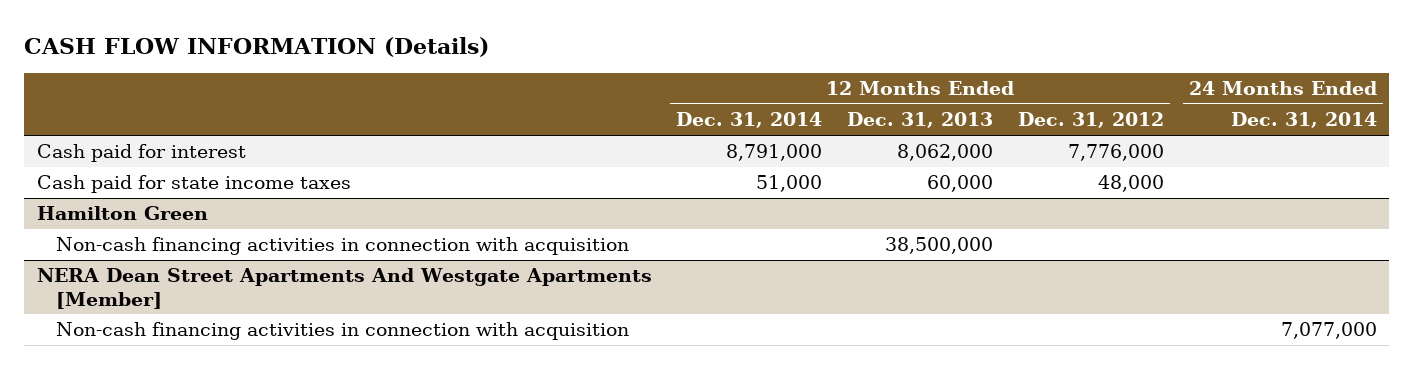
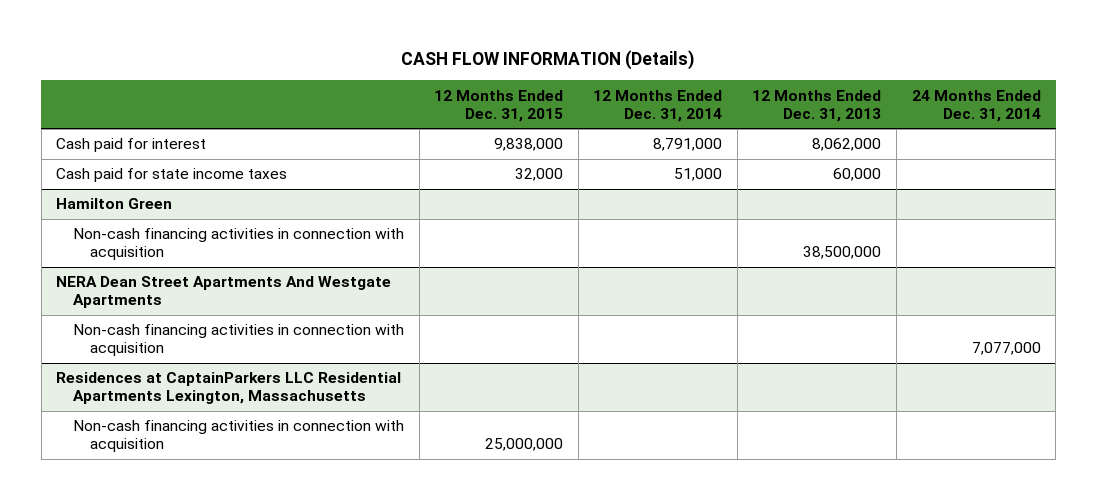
[1017,112,1164,129] Dec. 31, 2012 -> none
none -> [434,89,564,122] 12 Months Ended Dec. 31, 2015
[36,268,652,309] NERA Dean Street Apartments And Westgate Apartments [Member] -> [56,276,392,309] NERA Dean Street Apartments And Westgate Apartments
none -> [56,372,402,405] Residences at CaptainParkers LLC Residential Apartments Lexington, Massachusetts
none -> [73,420,405,453] Non-cash financing activities in connection with acquisition

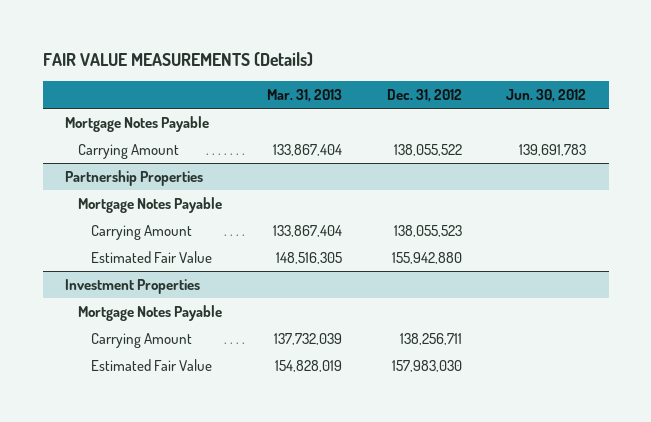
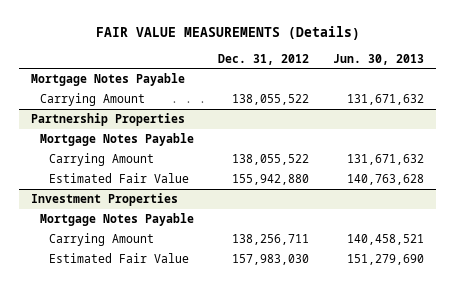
[266,89,342,103] Mar. 31, 2013 -> none
[506,89,587,103] Jun. 30, 2012 -> none
none -> [332,53,424,65] Jun. 30, 2013
[393,225,462,238] 138,055,523 -> [231,153,309,165] 138,055,522

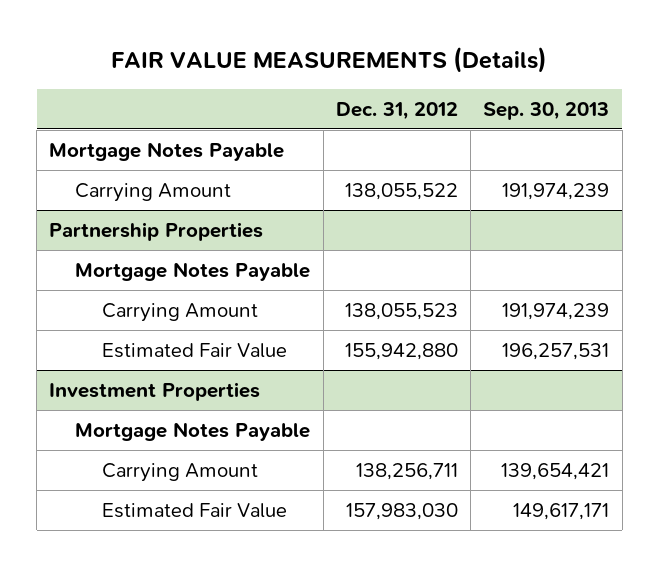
[332,53,424,65] Jun. 30, 2013 -> none
none -> [483,101,610,120] Sep. 30, 2013
[231,153,309,165] 138,055,522 -> [344,302,458,320] 138,055,523

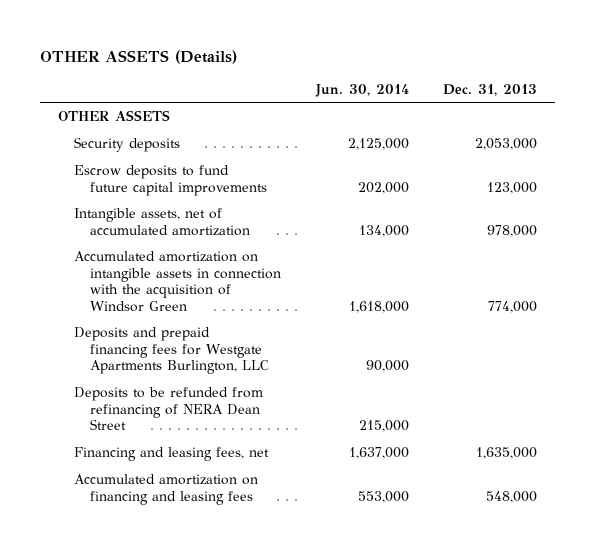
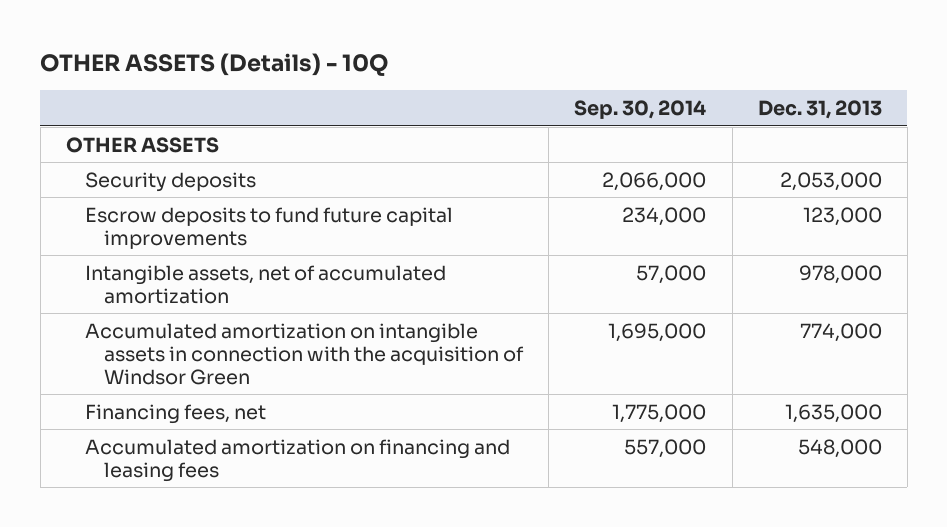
[40,49,238,64] OTHER ASSETS (Details) -> [40,52,389,76] OTHER ASSETS (Details) - 10Q
[314,83,409,97] Jun. 30, 2014 -> none
none -> [574,100,707,120] Sep. 30, 2014
[73,327,269,375] Deposits and prepaid financing fees for Westgate Apartments Burlington, LLC -> none
[73,387,263,431] Deposits to be refunded from refinancing of NERA Dean Street -> none
[73,447,269,462] Financing and leasing fees, net -> [85,403,267,424] Financing fees, net

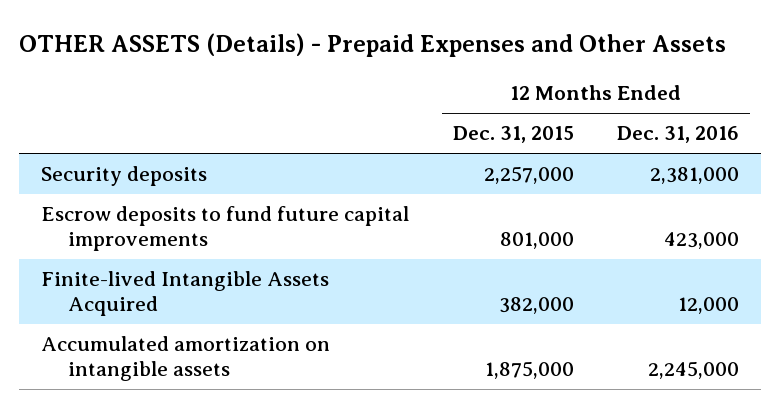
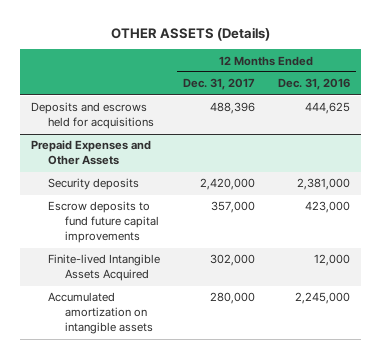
[19,33,727,58] OTHER ASSETS (Details) - Prepaid Expenses and Other Assets -> [110,26,270,41] OTHER ASSETS (Details)
[452,126,574,144] Dec. 31, 2015 -> none
none -> [182,78,255,91] Dec. 31, 2017
none -> [31,102,155,130] Deposits and escrows held for acquisitions
none -> [31,140,152,166] Prepaid Expenses and Other Assets

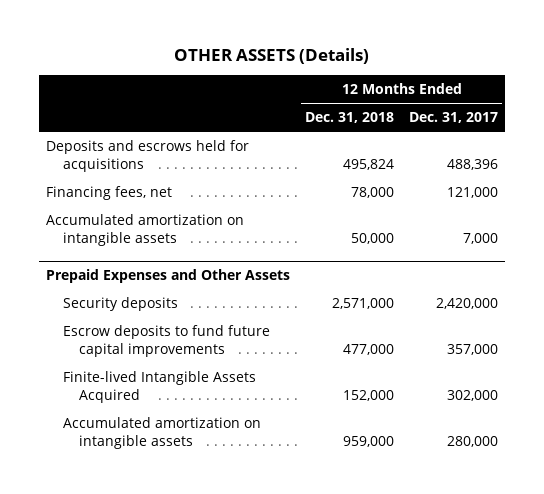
[277,78,350,91] Dec. 31, 2016 -> none
none -> [305,112,395,124] Dec. 31, 2018
none -> [46,186,173,201] Financing fees, net
none -> [46,214,245,247] Accumulated amortization on intangible assets

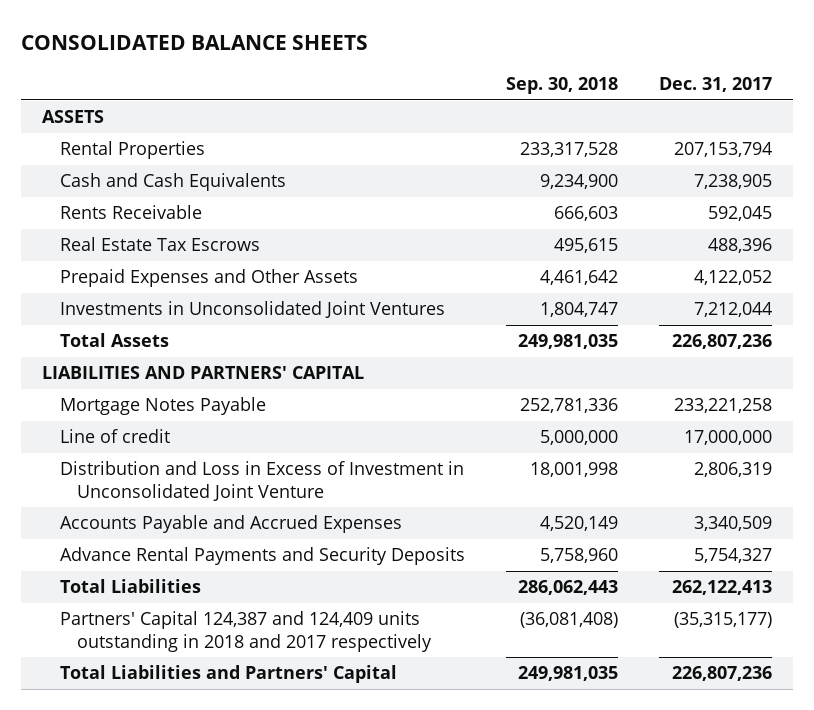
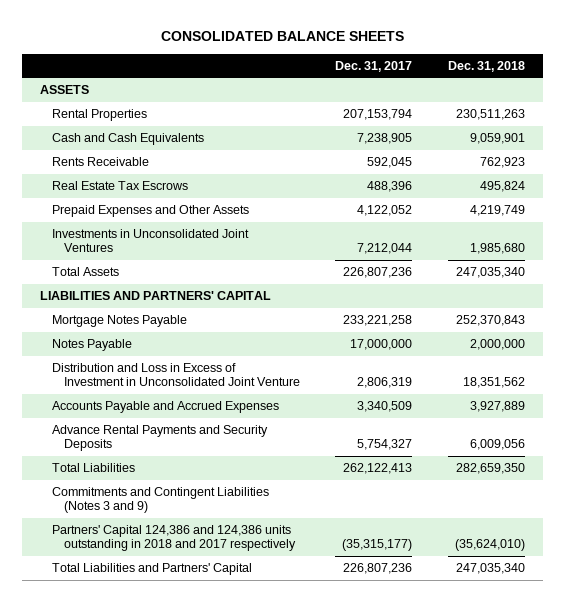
[505,77,618,95] Sep. 30, 2018 -> none
none -> [448,60,526,72] Dec. 31, 2018
[59,429,170,444] Line of credit -> none
none -> [51,339,132,352] Notes Payable
none -> [51,487,269,514] Commitments and Contingent Liabilities (Notes 3 and 9)
[59,611,433,652] Partners' Capital 124,387 and 124,409 units outstanding in 2018 and 2017 respectively -> [51,525,296,552] Partners' Capital 124,386 and 124,386 units outstanding in 2018 and 2017 respectively

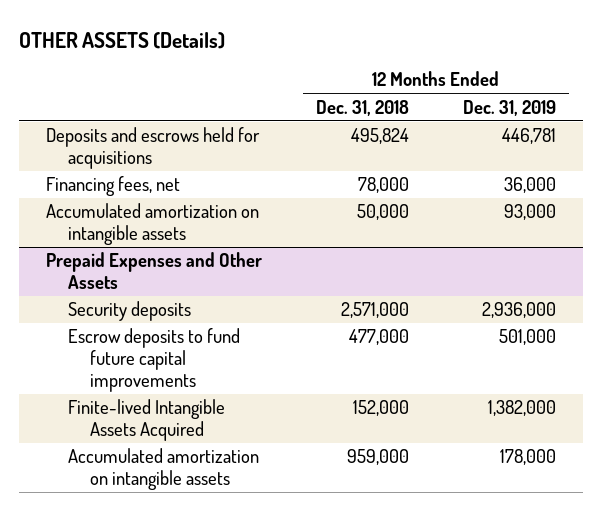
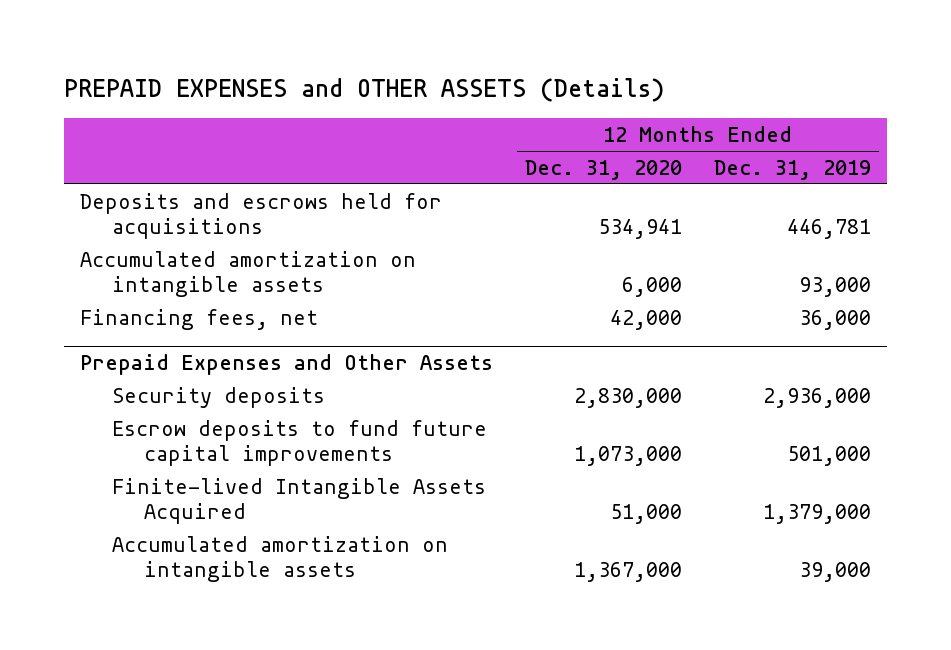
[19,31,226,49] OTHER ASSETS (Details) -> [63,77,664,102] PREPAID EXPENSES and OTHER ASSETS (Details)
[316,99,410,116] Dec. 31, 2018 -> none
none -> [525,159,683,180] Dec. 31, 2020
[46,176,181,197] Financing fees, net -> [79,308,318,330] Financing fees, net
[487,400,556,417] 1,382,000 -> [763,503,872,524] 1,379,000
[499,449,556,466] 178,000 -> [799,561,872,582] 39,000

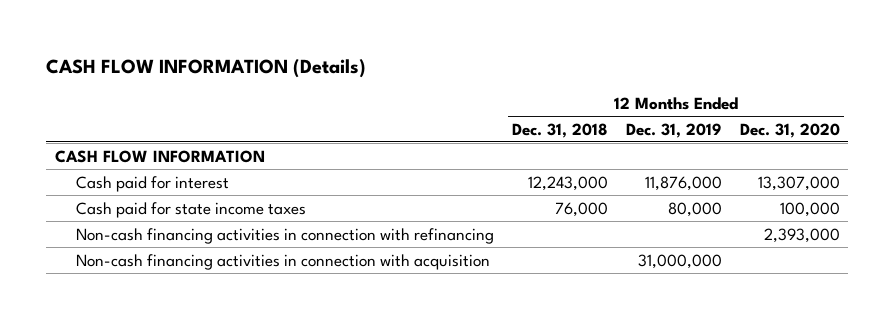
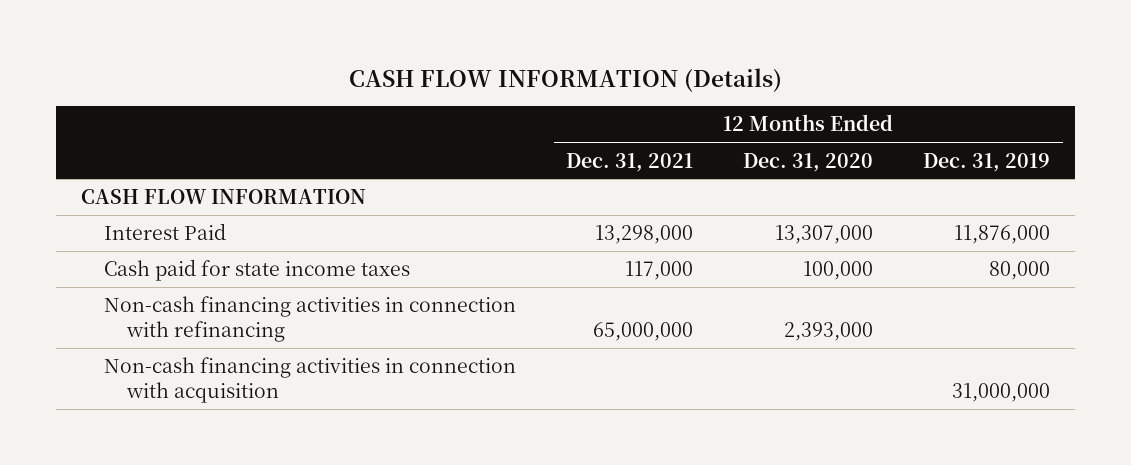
[512,122,609,138] Dec. 31, 2018 -> none
none -> [566,152,694,172] Dec. 31, 2021
[76,175,230,192] Cash paid for interest -> [104,223,227,241] Interest Paid

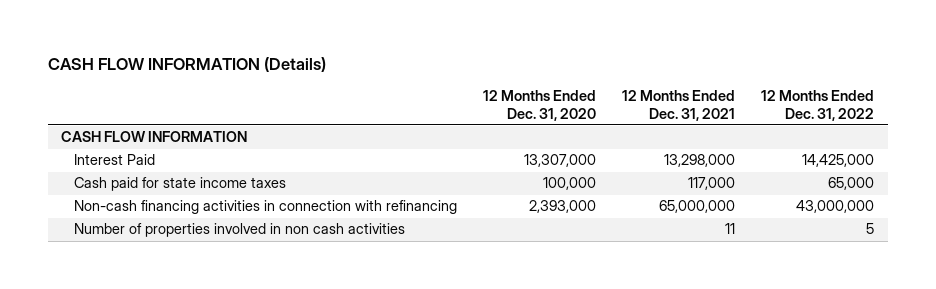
[923,152,1051,172] Dec. 31, 2019 -> none
none -> [761,90,875,121] 12 Months Ended Dec. 31, 2022
[104,357,517,403] Non-cash financing activities in connection with acquisition -> none
none -> [73,223,405,238] Number of properties involved in non cash activities

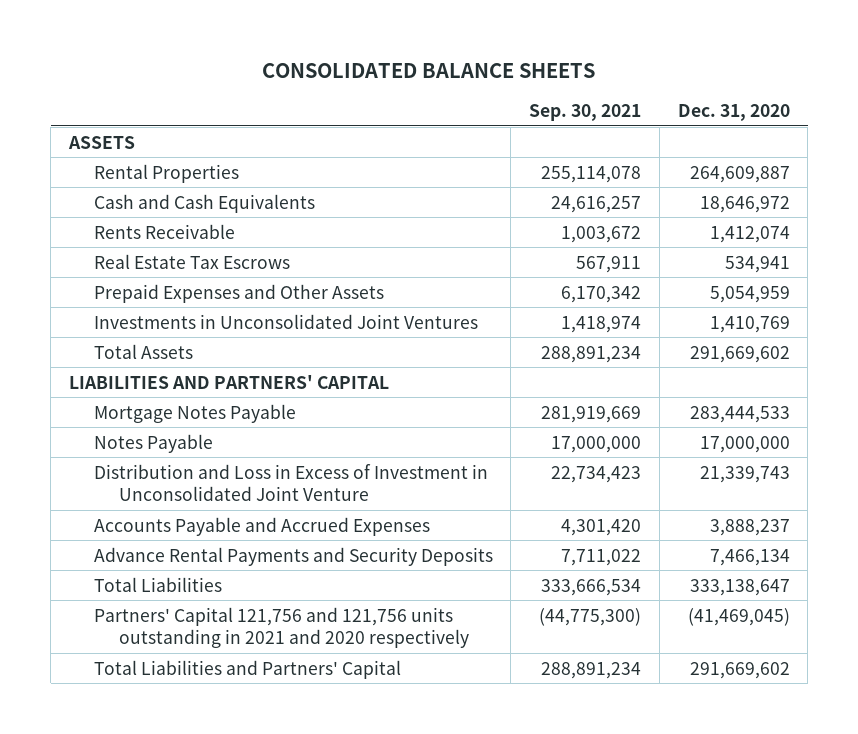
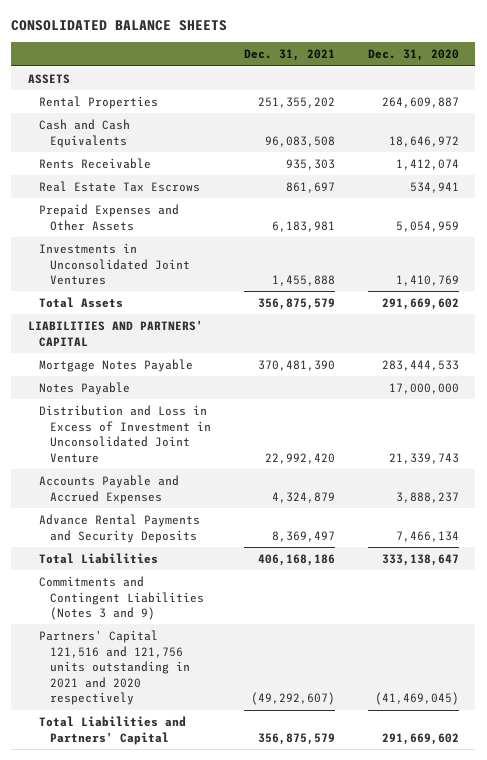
[529,103,642,121] Sep. 30, 2021 -> none
none -> [243,49,335,62] Dec. 31, 2021
none -> [38,575,205,621] Commitments and Contingent Liabilities (Notes 3 and 9)
[93,606,469,649] Partners' Capital 121,756 and 121,756 units outstanding in 2021 and 2020 respectively -> [38,629,191,706] Partners' Capital 121,516 and 121,756 units outstanding in 2021 and 2020 respectively

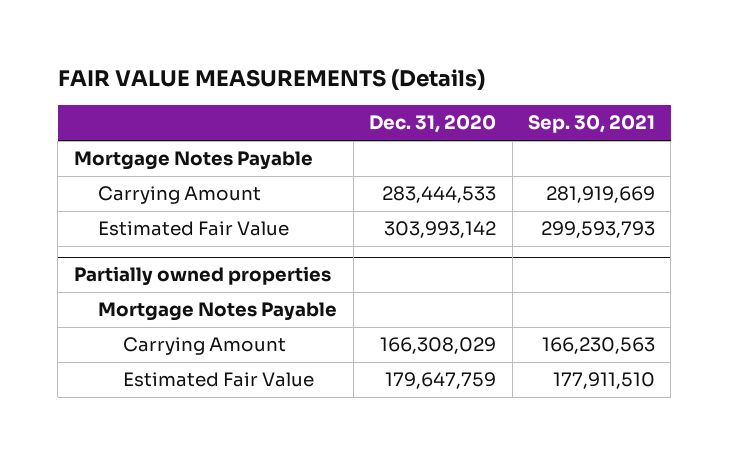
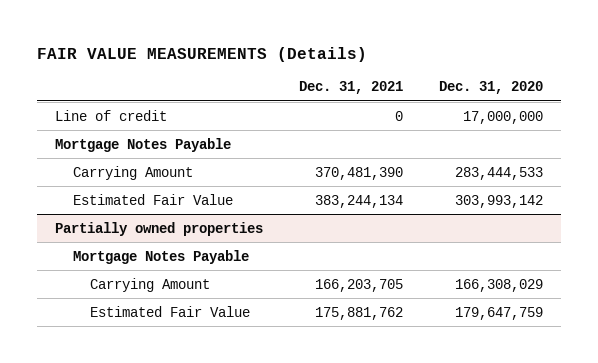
[528,115,656,134] Sep. 30, 2021 -> none
none -> [299,81,404,95] Dec. 31, 2021
none -> [55,109,168,121] Line of credit

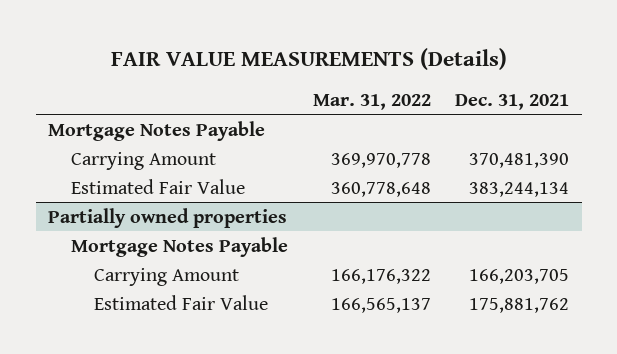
[438,81,543,95] Dec. 31, 2020 -> none
none -> [312,93,431,110] Mar. 31, 2022
[55,109,168,121] Line of credit -> none

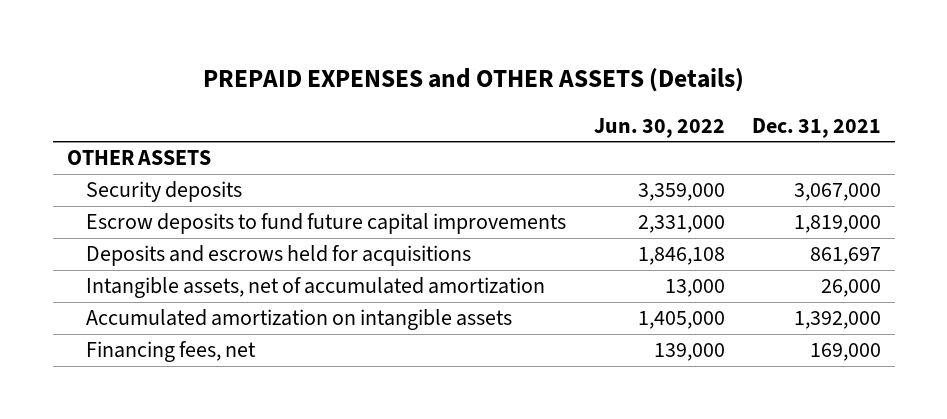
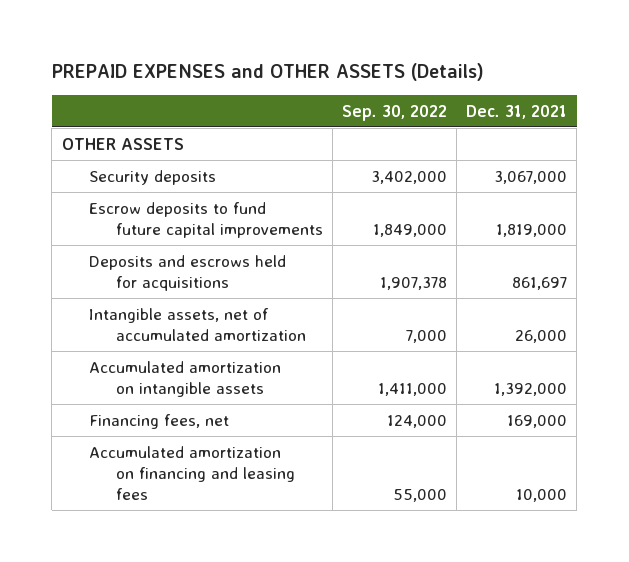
[593,117,725,138] Jun. 30, 2022 -> none
none -> [341,104,447,121] Sep. 30, 2022
none -> [88,445,295,500] Accumulated amortization on financing and leasing fees

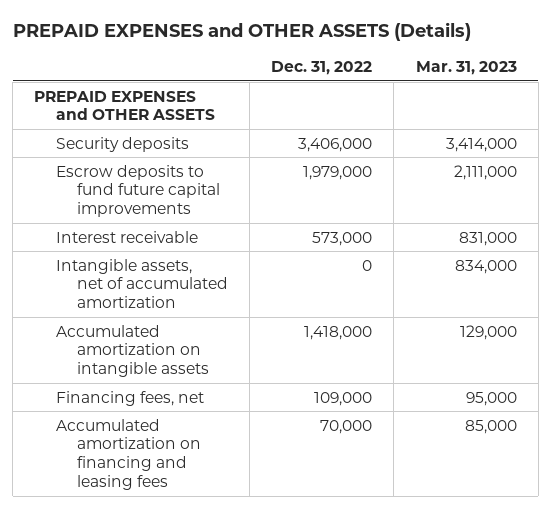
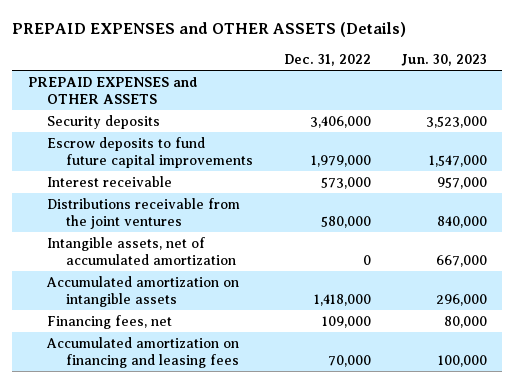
[415,61,517,76] Mar. 31, 2023 -> none
none -> [400,53,487,66] Jun. 30, 2023
none -> [46,197,240,229] Distributions receivable from the joint ventures

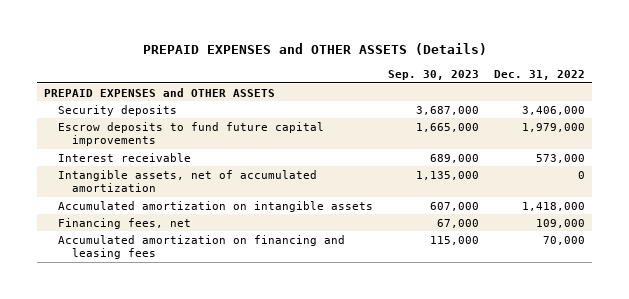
[400,53,487,66] Jun. 30, 2023 -> none
none -> [388,70,480,81] Sep. 30, 2023
[46,197,240,229] Distributions receivable from the joint ventures -> none

